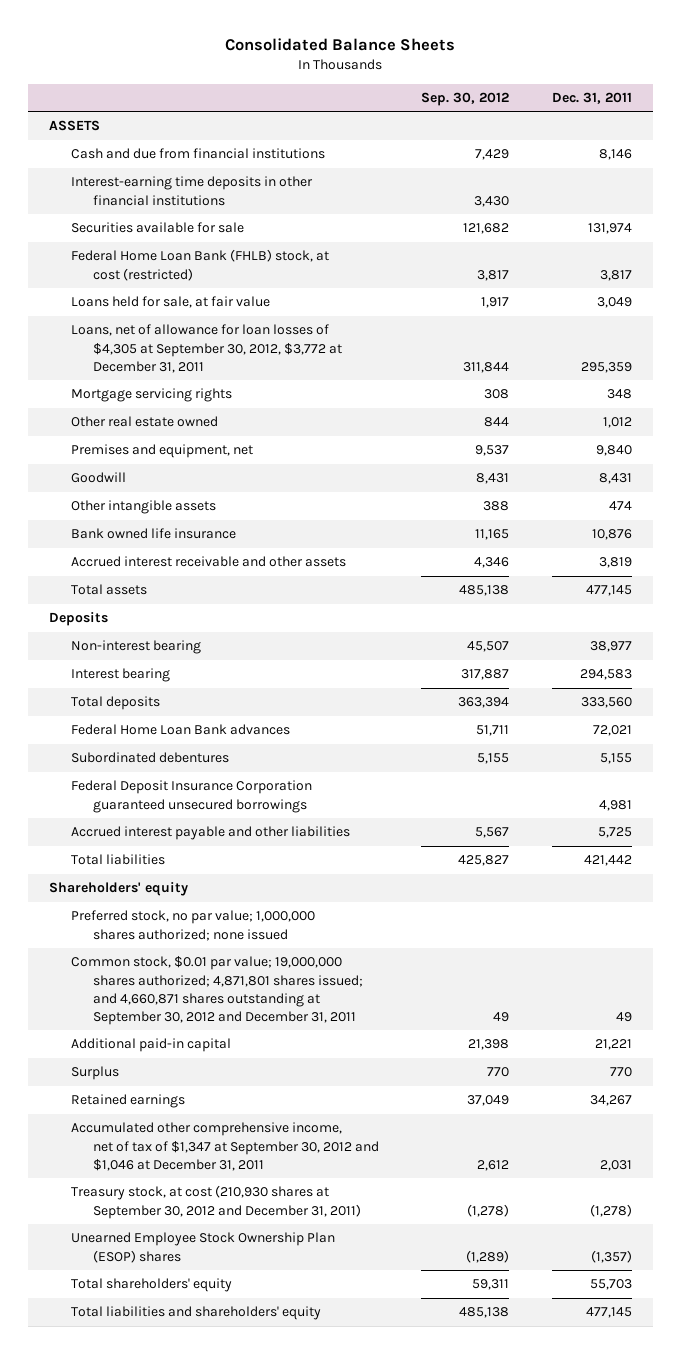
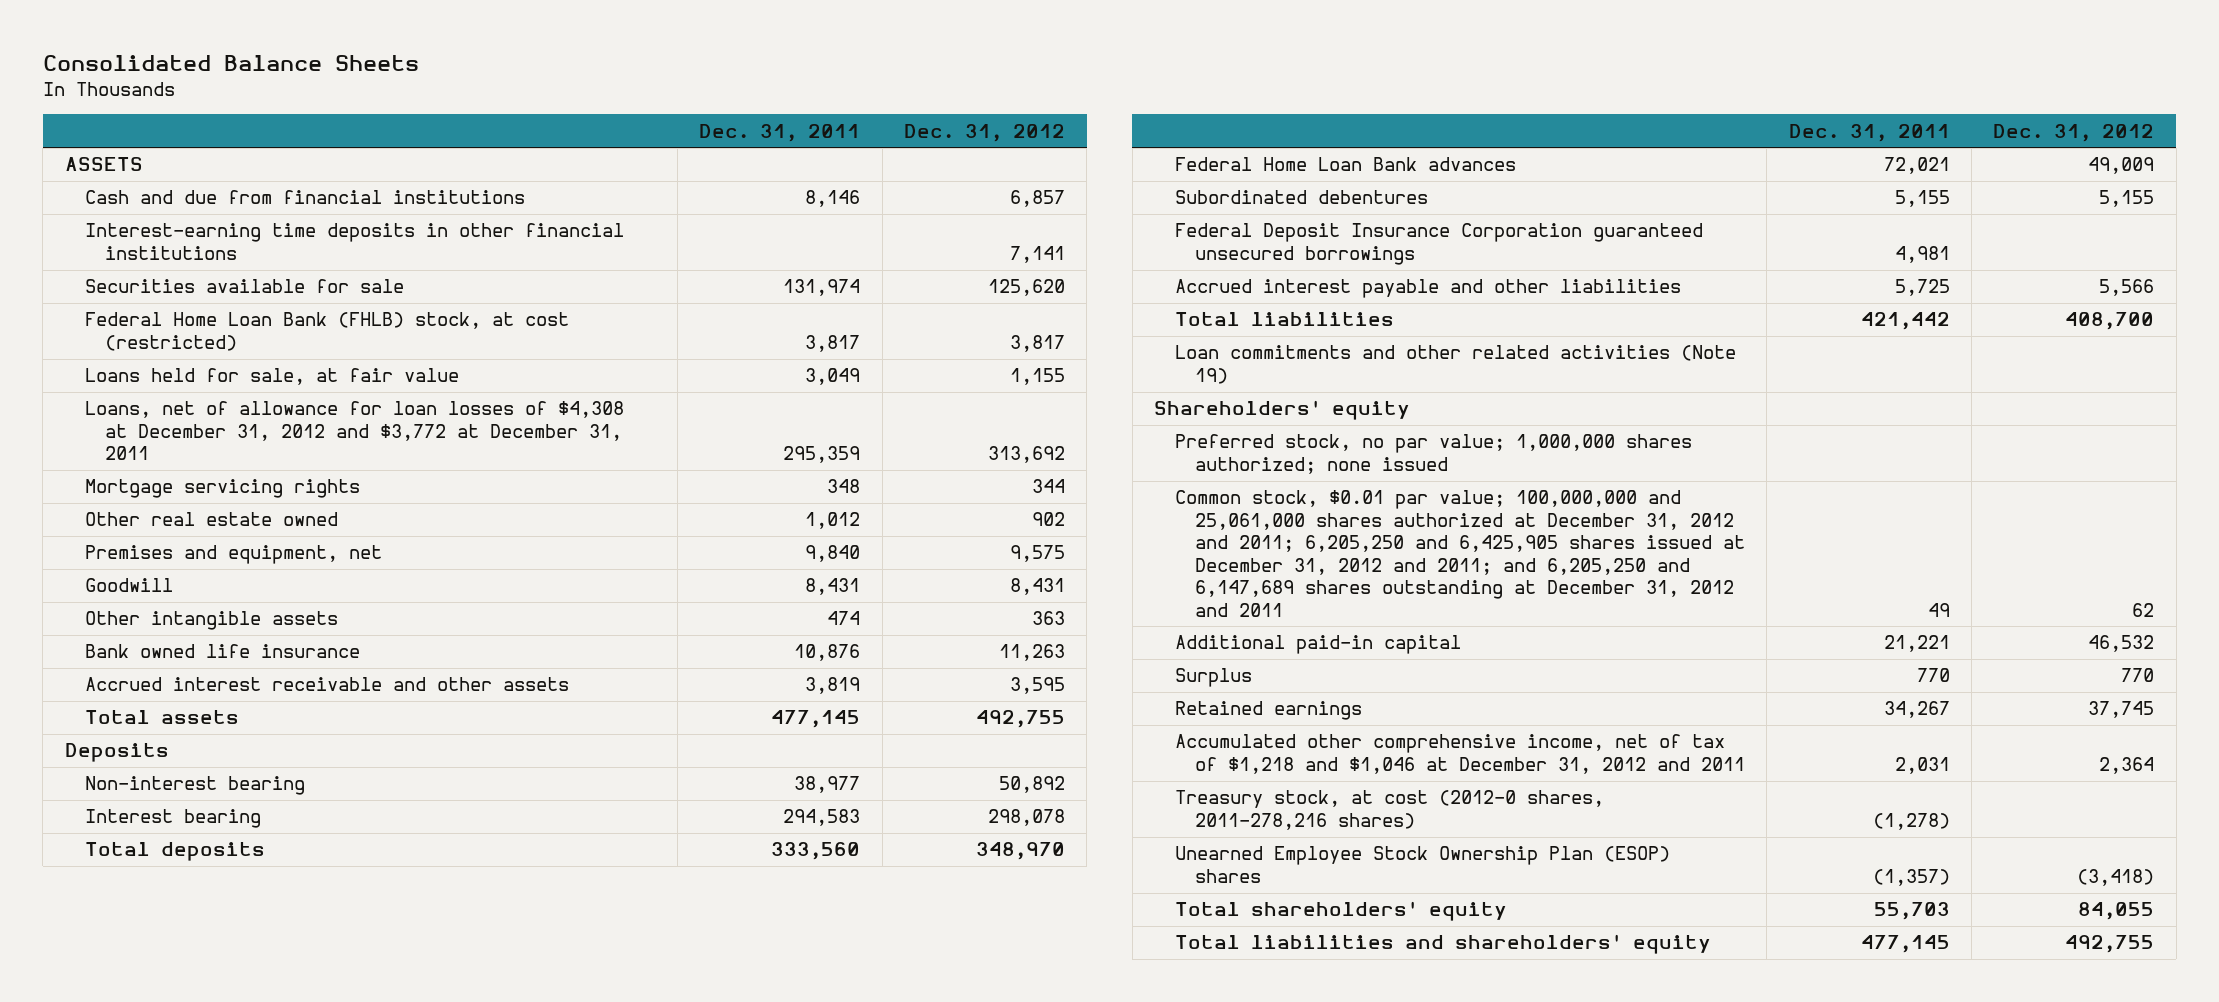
[421,91,510,106] Sep. 30, 2012 -> none
none -> [903,123,1065,142] Dec. 31, 2012
[71,324,342,373] Loans, net of allowance for loan losses of $4,305 at September 30, 2012, $3,772 at December 31, 2011 -> [85,401,625,461] Loans, net of allowance for loan losses of $4,308 at December 31, 2012 and $3,772 at December 31, 2011
none -> [1174,345,1736,384] Loan commitments and other related activities (Note 19)
[71,956,363,1025] Common stock, $0.01 par value; 19,000,000 shares authorized; 4,871,801 shares issued; and 4,660,871 shares outstanding at September 30, 2012 and December 31, 2011 -> [1174,490,1745,617] Common stock, $0.01 par value; 100,000,000 and 25,061,000 shares authorized at December 31, 2012 and 2011; 6,205,250 and 6,425,905 shares issued at December 31, 2012 and 2011; and 6,205,250 and 6,147,689 shares outstanding at December 31, 2012 and 2011
[71,1122,379,1171] Accumulated other comprehensive income, net of tax of $1,347 at September 30, 2012 and $1,046 at December 31, 2011 -> [1174,734,1745,774] Accumulated other comprehensive income, net of tax of $1,218 and $1,046 at December 31, 2012 and 2011
[71,1185,361,1219] Treasury stock, at cost (210,930 shares at September 30, 2012 and December 31, 2011) -> [1174,790,1604,830] Treasury stock, at cost (2012-0 shares, 2011-278,216 shares)

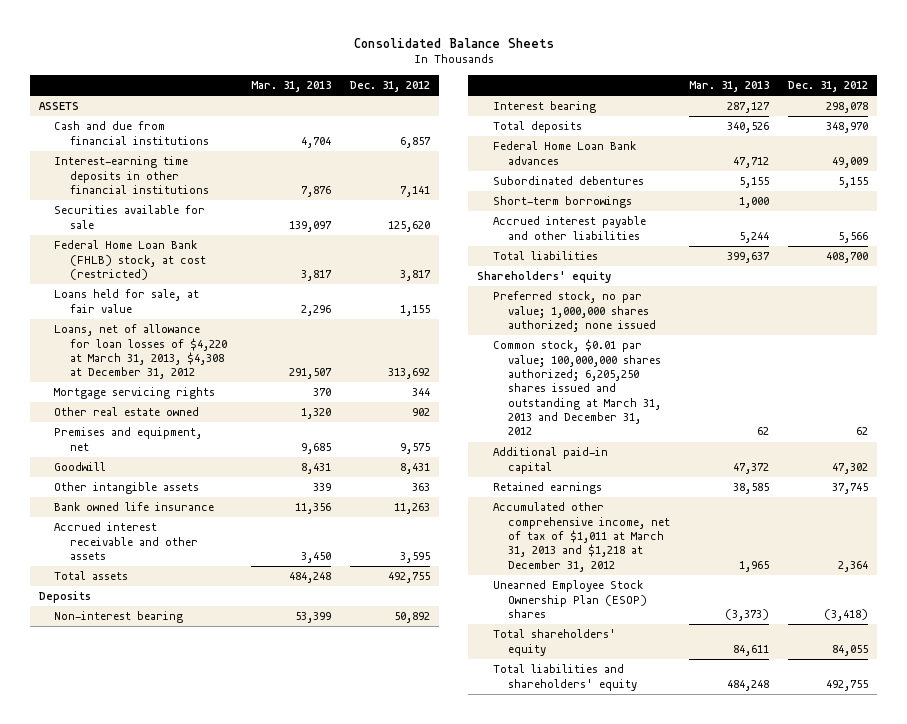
[699,123,861,142] Dec. 31, 2011 -> none
none -> [250,80,331,92] Mar. 31, 2013
[85,401,625,461] Loans, net of allowance for loan losses of $4,308 at December 31, 2012 and $3,772 at December 31, 2011 -> [54,324,227,380] Loans, net of allowance for loan losses of $4,220 at March 31, 2013, $4,308 at December 31, 2012
[1174,223,1703,265] Federal Deposit Insurance Corporation guaranteed unsecured borrowings -> none
none -> [492,196,632,209] Short-term borrowings
[1174,345,1736,384] Loan commitments and other related activities (Note 19) -> none
[1174,668,1252,688] Surplus -> none
[1174,490,1745,617] Common stock, $0.01 par value; 100,000,000 and 25,061,000 shares authorized at December 31, 2012 and 2011; 6,205,250 and 6,425,905 shares issued at December 31, 2012 and 2011; and 6,205,250 and 6,147,689 shares outstanding at December 31, 2012 and 2011 -> [492,339,662,436] Common stock, $0.01 par value; 100,000,000 shares authorized; 6,205,250 shares issued and outstanding at March 31, 2013 and December 31, 2012
[2088,635,2155,653] 46,532 -> [832,462,869,474] 47,302
[1174,790,1604,830] Treasury stock, at cost (2012-0 shares, 2011-278,216 shares) -> none
[1174,734,1745,774] Accumulated other comprehensive income, net of tax of $1,218 and $1,046 at December 31, 2012 and 2011 -> [492,502,671,572] Accumulated other comprehensive income, net of tax of $1,011 at March 31, 2013 and $1,218 at December 31, 2012

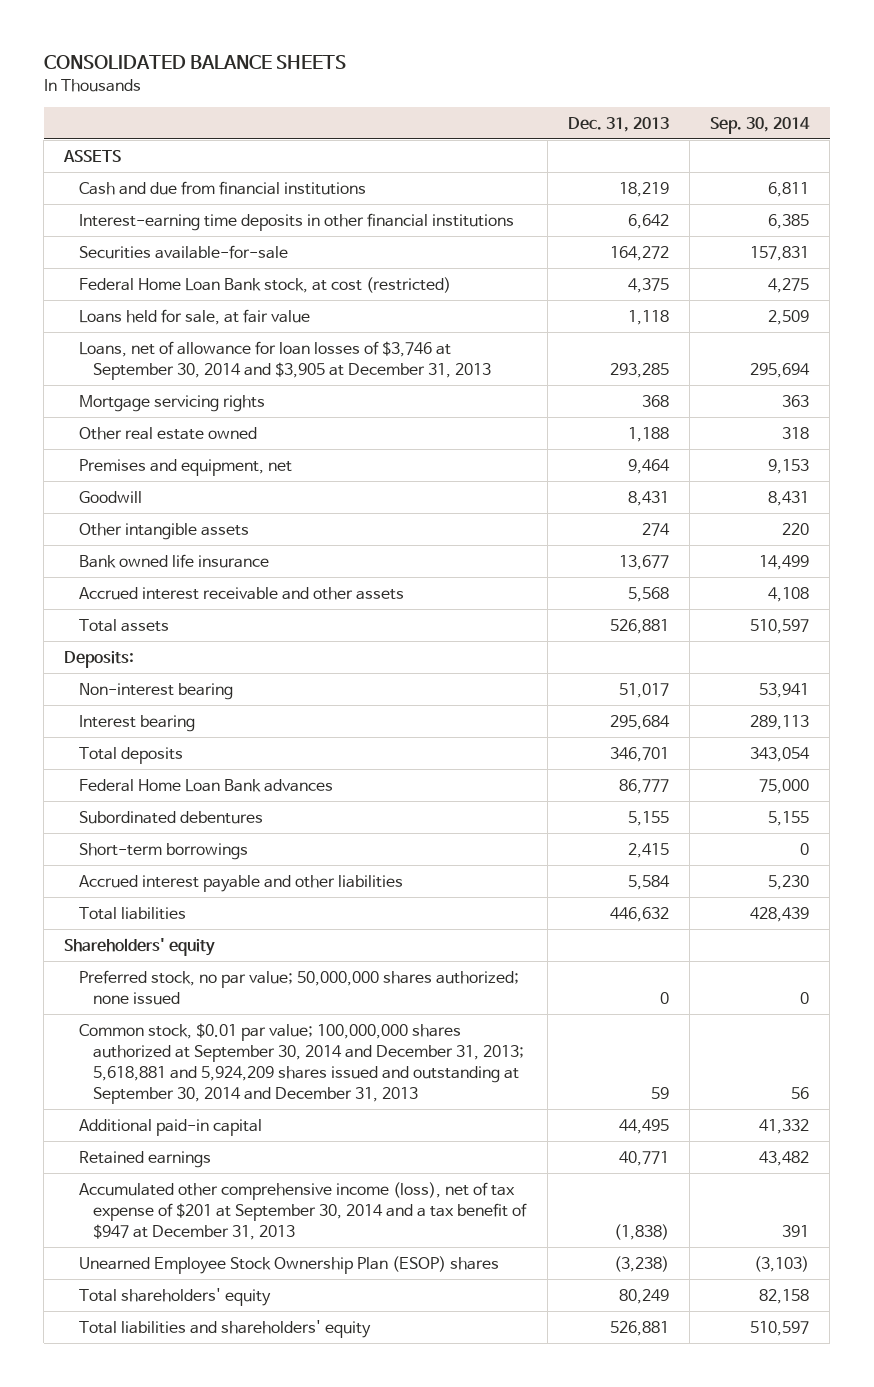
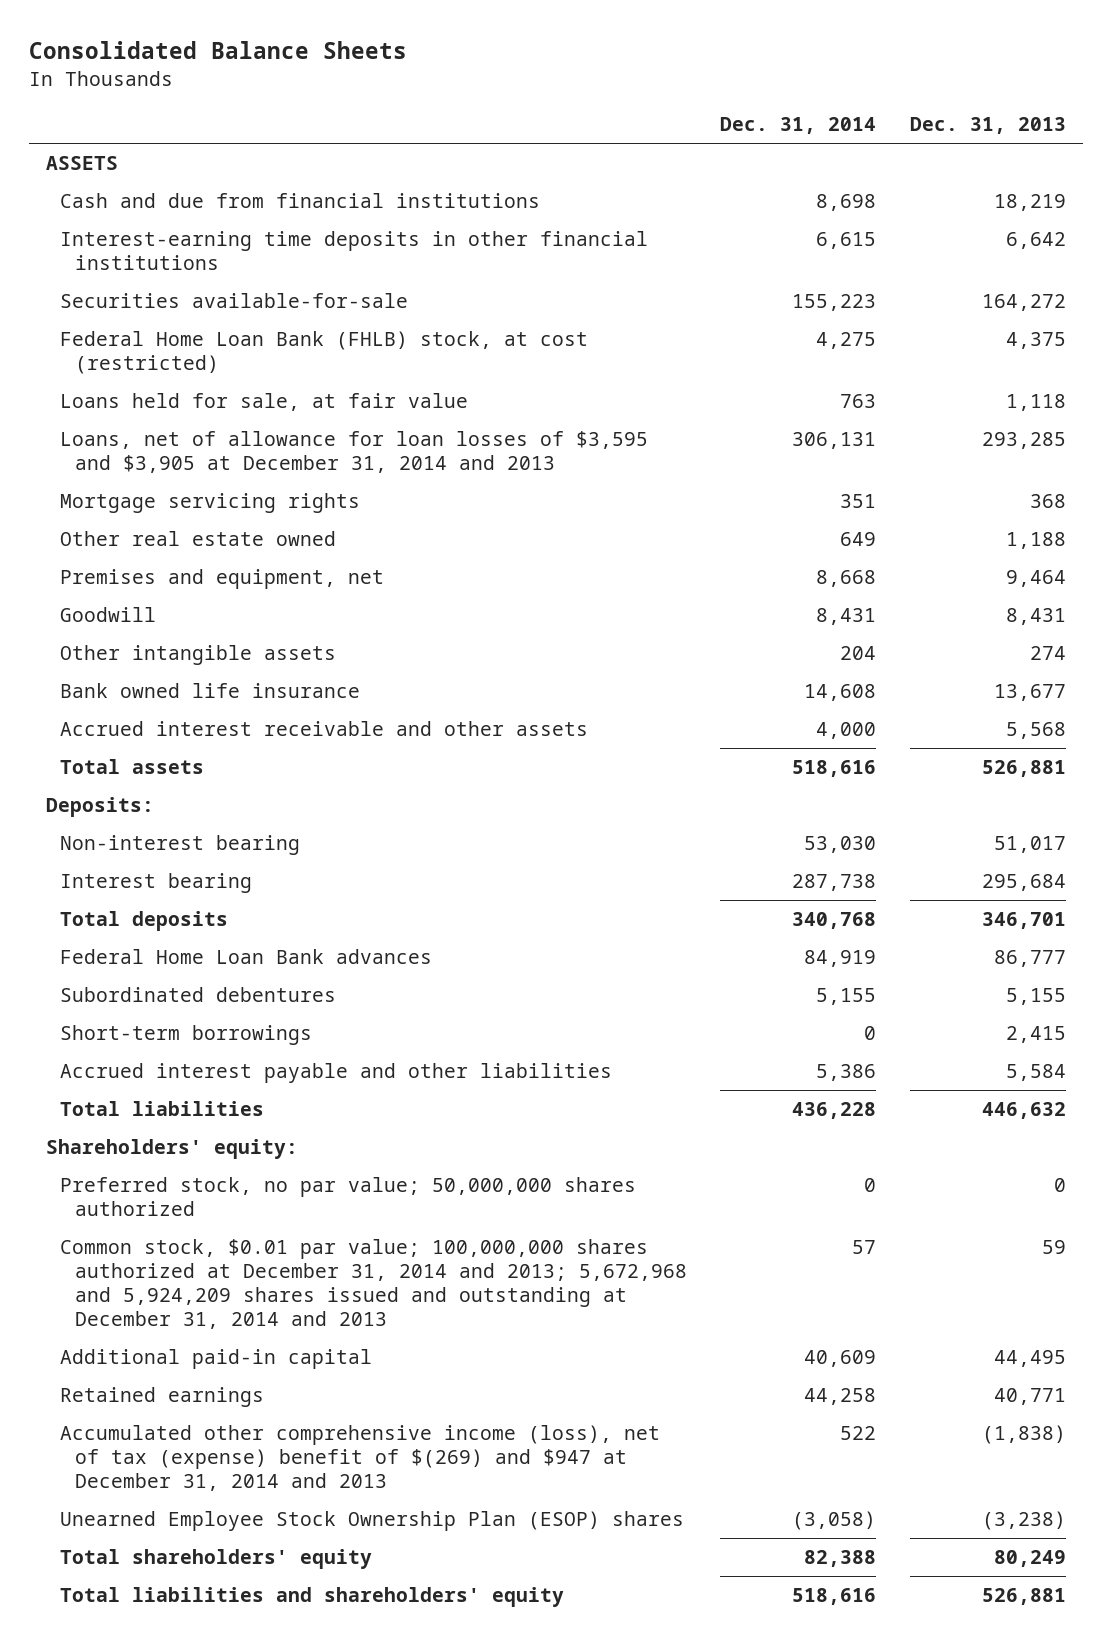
[43,54,346,69] CONSOLIDATED BALANCE SHEETS -> [28,41,407,60] Consolidated Balance Sheets
[710,116,811,134] Sep. 30, 2014 -> none
none -> [720,117,877,135] Dec. 31, 2014
[78,276,451,293] Federal Home Loan Bank stock, at cost (restricted) -> [60,330,589,374] Federal Home Loan Bank (FHLB) stock, at cost (restricted)
[78,340,492,380] Loans, net of allowance for loan losses of $3,746 at September 30, 2014 and $3,905 at December 31, 2013 -> [60,430,649,473] Loans, net of allowance for loan losses of $3,595 and $3,905 at December 31, 2014 and 2013
[64,937,216,956] Shareholders' equity -> [45,1138,298,1159] Shareholders' equity:
[78,969,519,1005] Preferred stock, no par value; 50,000,000 shares authorized; none issued -> [60,1176,637,1216] Preferred stock, no par value; 50,000,000 shares authorized
[78,1022,525,1104] Common stock, $0.01 par value; 100,000,000 shares authorized at September 30, 2014 and December 31, 2013; 5,618,881 and 5,924,209 shares issued and outstanding at September 30, 2014 and December 31, 2013 -> [60,1238,687,1329] Common stock, $0.01 par value; 100,000,000 shares authorized at December 31, 2014 and 2013; 5,672,968 and 5,924,209 shares issued and outstanding at December 31, 2014 and 2013
[78,1181,528,1240] Accumulated other comprehensive income (loss), net of tax expense of $201 at September 30, 2014 and a tax benefit of $947 at December 31, 2013 -> [60,1424,661,1491] Accumulated other comprehensive income (loss), net of tax (expense) benefit of $(269) and $947 at December 31, 2014 and 2013

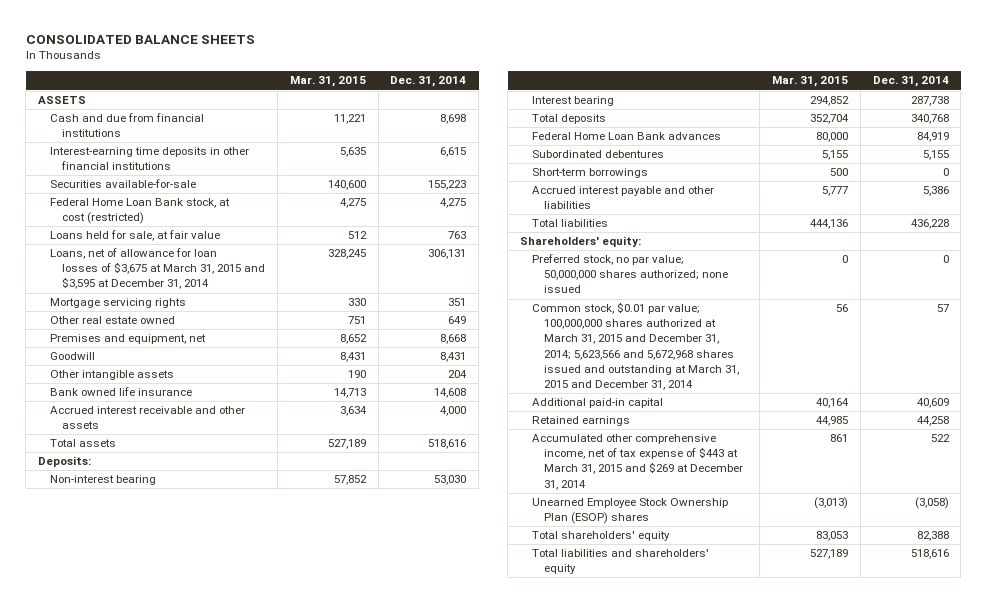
[28,41,407,60] Consolidated Balance Sheets -> [25,34,255,44] CONSOLIDATED BALANCE SHEETS
[909,117,1066,135] Dec. 31, 2013 -> none
none -> [289,76,366,88] Mar. 31, 2015
[60,330,589,374] Federal Home Loan Bank (FHLB) stock, at cost (restricted) -> [49,198,230,225] Federal Home Loan Bank stock, at cost (restricted)
[60,430,649,473] Loans, net of allowance for loan losses of $3,595 and $3,905 at December 31, 2014 and 2013 -> [49,248,266,290] Loans, net of allowance for loan losses of $3,675 at March 31, 2015 and $3,595 at December 31, 2014
[60,1176,637,1216] Preferred stock, no par value; 50,000,000 shares authorized -> [532,254,729,294] Preferred stock, no par value; 50,000,000 shares authorized; none issued
[60,1238,687,1329] Common stock, $0.01 par value; 100,000,000 shares authorized at December 31, 2014 and 2013; 5,672,968 and 5,924,209 shares issued and outstanding at December 31, 2014 and 2013 -> [532,302,740,390] Common stock, $0.01 par value; 100,000,000 shares authorized at March 31, 2015 and December 31, 2014; 5,623,566 and 5,672,968 shares issued and outstanding at March 31, 2015 and December 31, 2014
[60,1424,661,1491] Accumulated other comprehensive income (loss), net of tax (expense) benefit of $(269) and $947 at December 31, 2014 and 2013 -> [532,434,744,490] Accumulated other comprehensive income, net of tax expense of $443 at March 31, 2015 and $269 at December 31, 2014

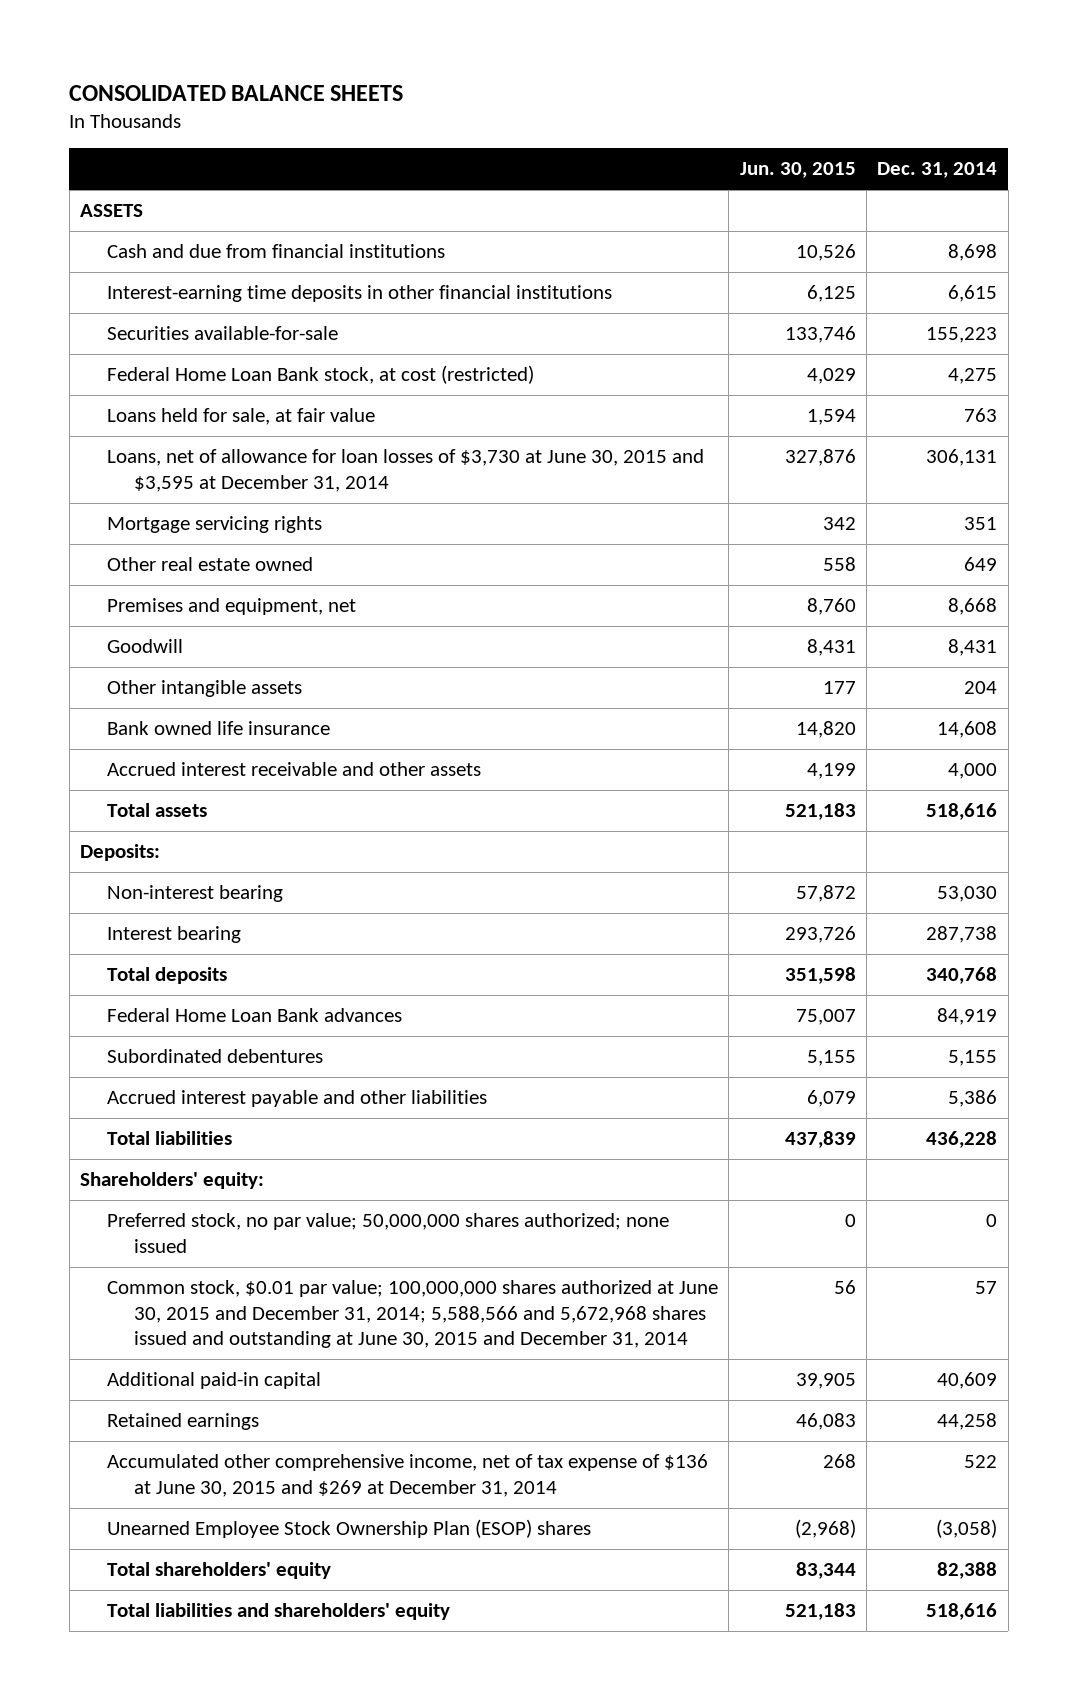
[289,76,366,88] Mar. 31, 2015 -> none
none -> [739,162,856,179] Jun. 30, 2015
[49,248,266,290] Loans, net of allowance for loan losses of $3,675 at March 31, 2015 and $3,595 at December 31, 2014 -> [106,449,704,492] Loans, net of allowance for loan losses of $3,730 at June 30, 2015 and $3,595 at December 31, 2014
[532,168,649,179] Short-term borrowings -> none
[532,302,740,390] Common stock, $0.01 par value; 100,000,000 shares authorized at March 31, 2015 and December 31, 2014; 5,623,566 and 5,672,968 shares issued and outstanding at March 31, 2015 and December 31, 2014 -> [106,1280,718,1349] Common stock, $0.01 par value; 100,000,000 shares authorized at June 30, 2015 and December 31, 2014; 5,588,566 and 5,672,968 shares issued and outstanding at June 30, 2015 and December 31, 2014
[532,434,744,490] Accumulated other comprehensive income, net of tax expense of $443 at March 31, 2015 and $269 at December 31, 2014 -> [106,1454,708,1497] Accumulated other comprehensive income, net of tax expense of $136 at June 30, 2015 and $269 at December 31, 2014

